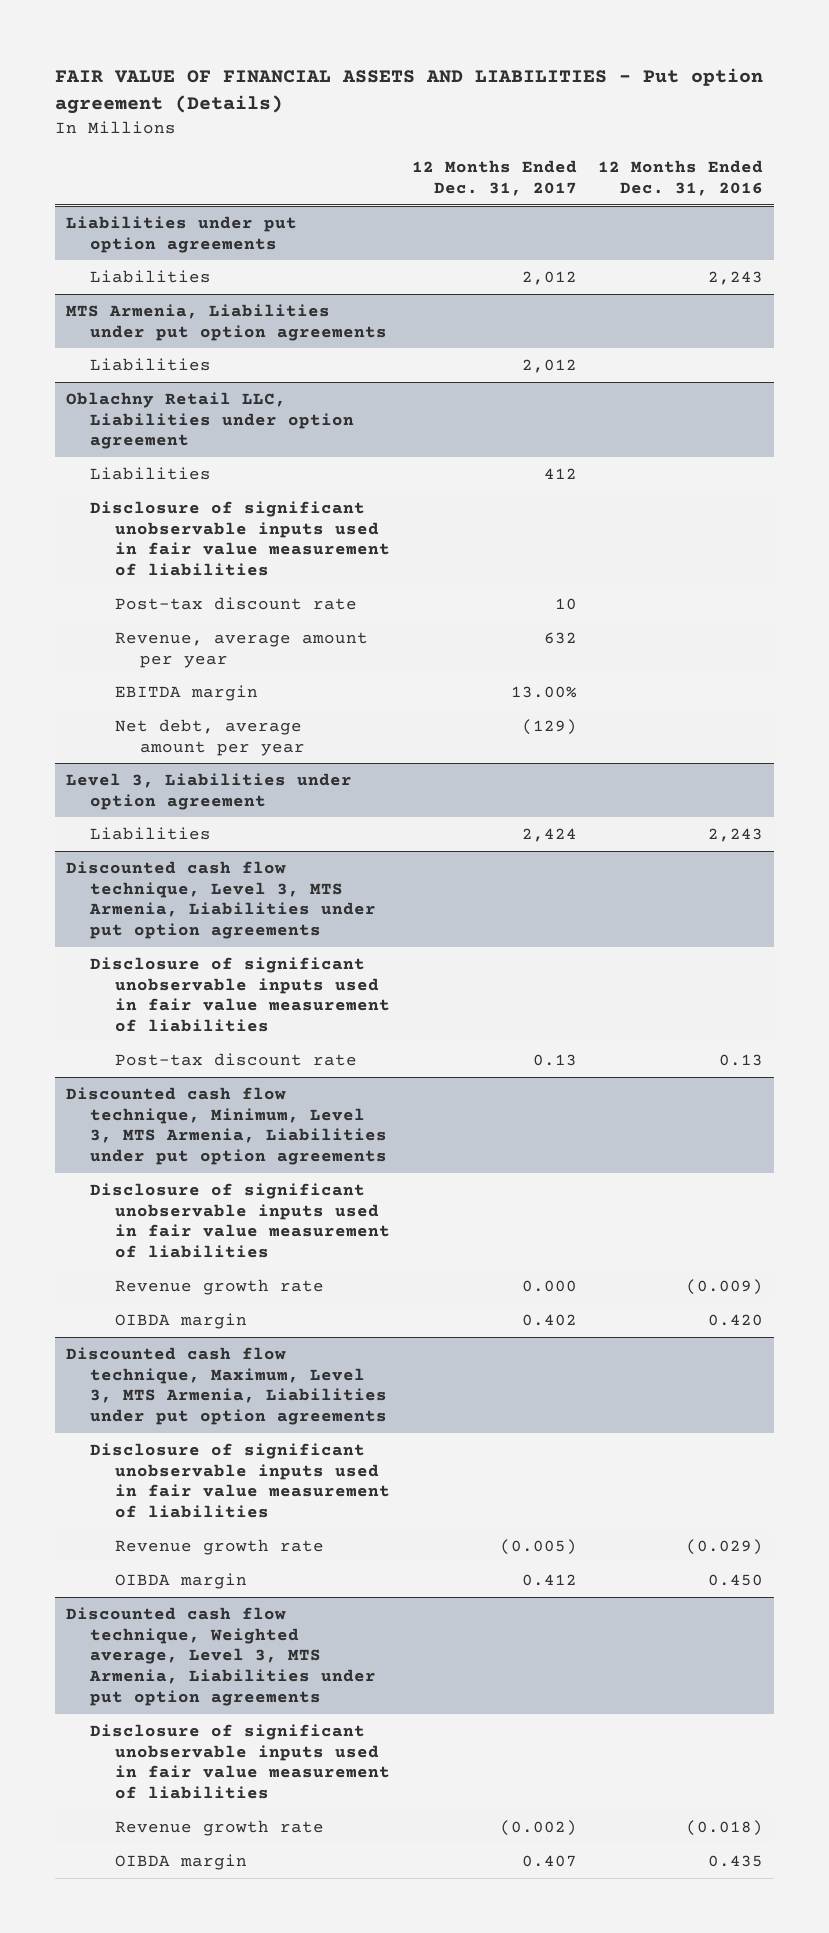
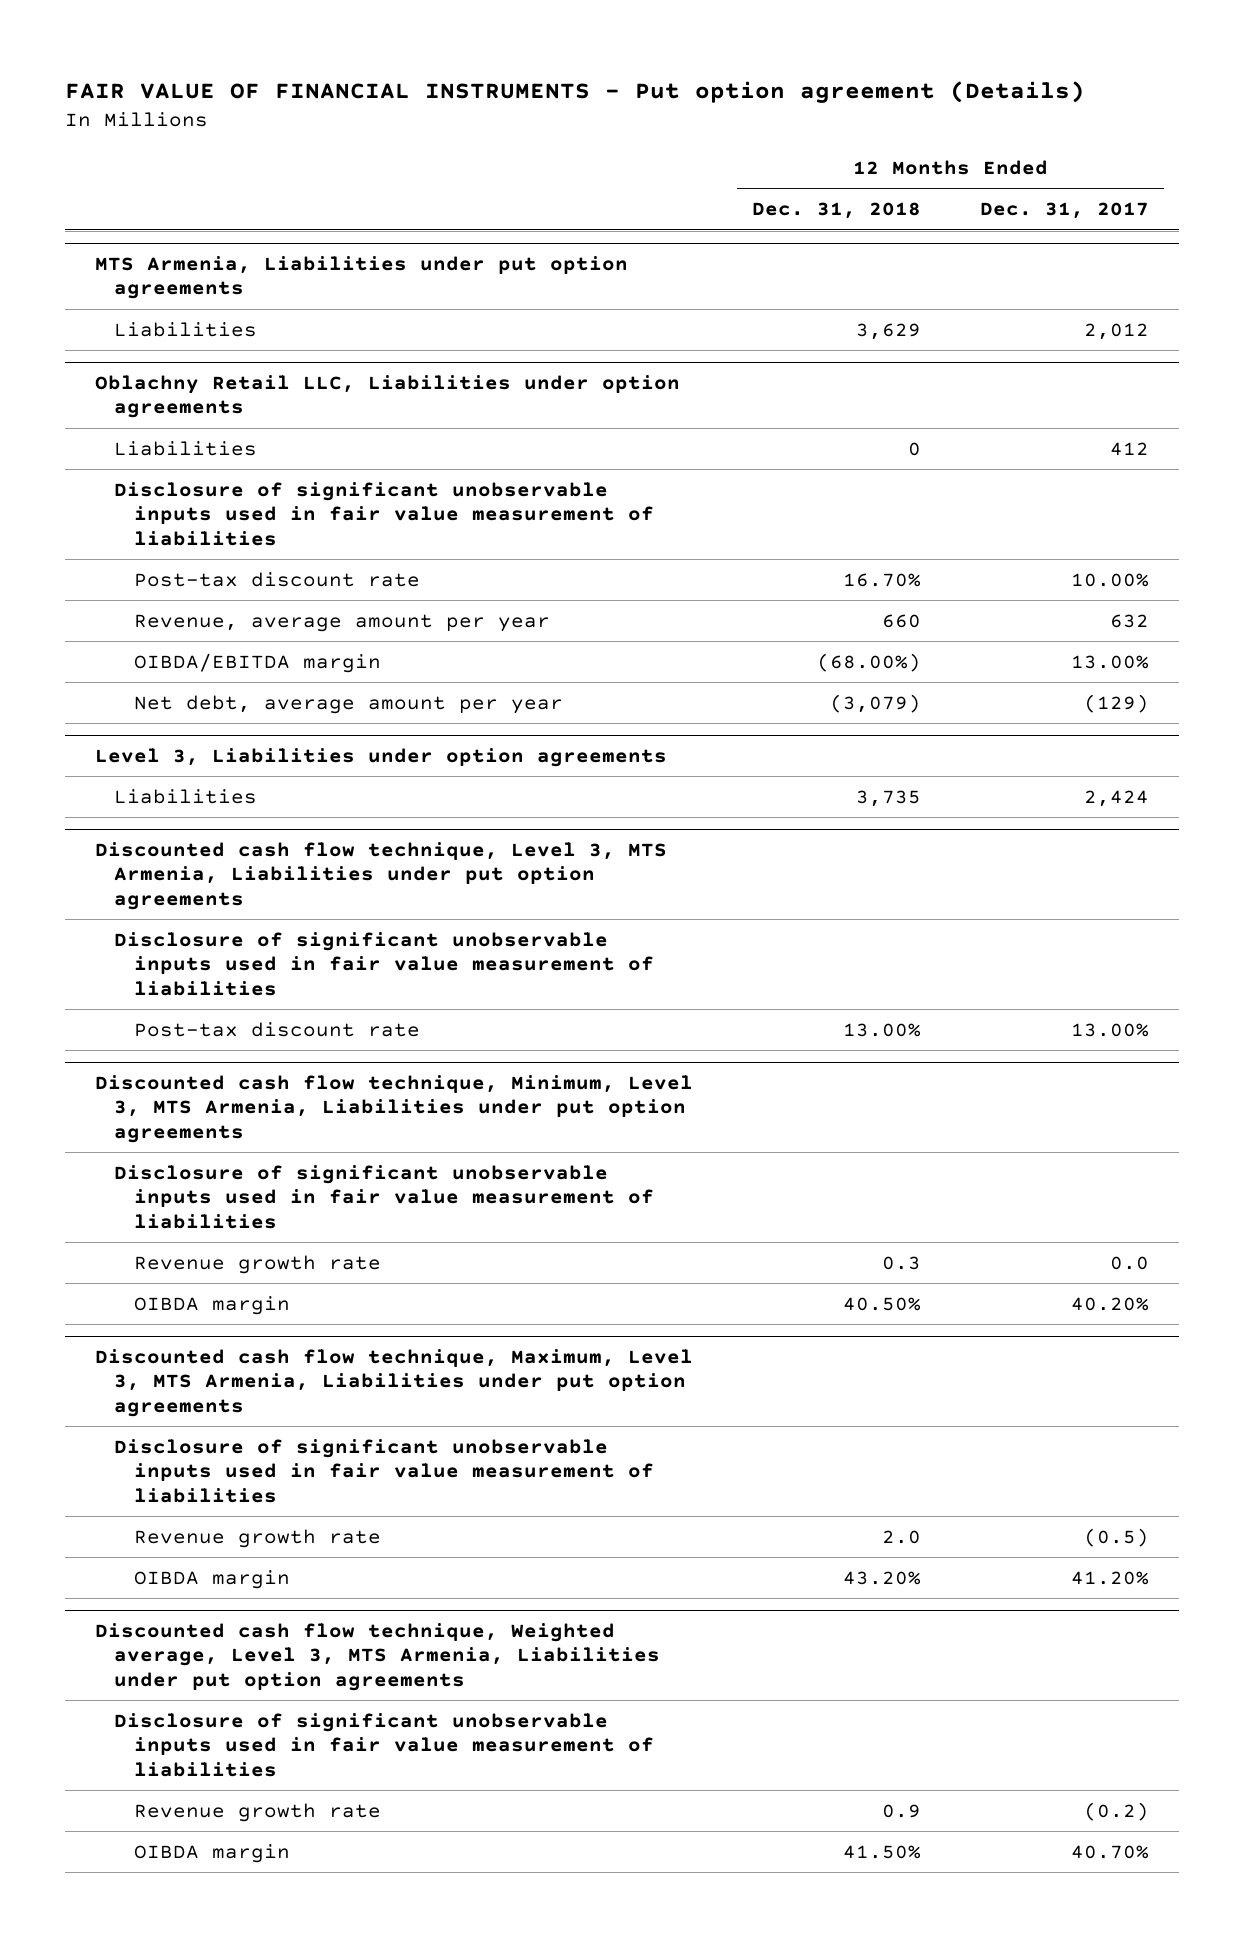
[55,68,764,115] FAIR VALUE OF FINANCIAL ASSETS AND LIABILITIES - Put option agreement (Details) -> [64,80,1085,103] FAIR VALUE OF FINANCIAL INSTRUMENTS - Put option agreement (Details)
[598,160,764,197] 12 Months Ended Dec. 31, 2016 -> none
none -> [751,202,921,220] Dec. 31, 2018
[65,215,297,253] Liabilities under put option agreements -> none
[90,269,212,283] Liabilities -> none
[65,391,355,450] Oblachny Retail LLC, Liabilities under option agreement -> [94,375,680,419] Oblachny Retail LLC, Liabilities under option agreements
[554,597,577,610] 10 -> [1071,572,1150,587] 10.00%
[115,684,259,701] EBITDA margin -> [133,652,381,673] OIBDA/EBITDA margin
[65,772,352,810] Level 3, Liabilities under option agreement -> [94,748,667,768] Level 3, Liabilities under option agreements
[532,1053,577,1066] 0.13 -> [1071,1022,1150,1037] 13.00%
[521,1279,577,1292] 0.000 -> [1110,1255,1150,1270] 0.0
[521,1313,577,1326] 0.402 -> [1071,1296,1150,1311] 40.20%
[499,1538,577,1555] (0.005) -> [1084,1527,1150,1547] (0.5)
[521,1573,577,1586] 0.412 -> [1071,1570,1150,1585] 41.20%
[499,1819,577,1836] (0.002) -> [1084,1801,1150,1821] (0.2)
[521,1854,577,1867] 0.407 -> [1071,1844,1150,1859] 40.70%

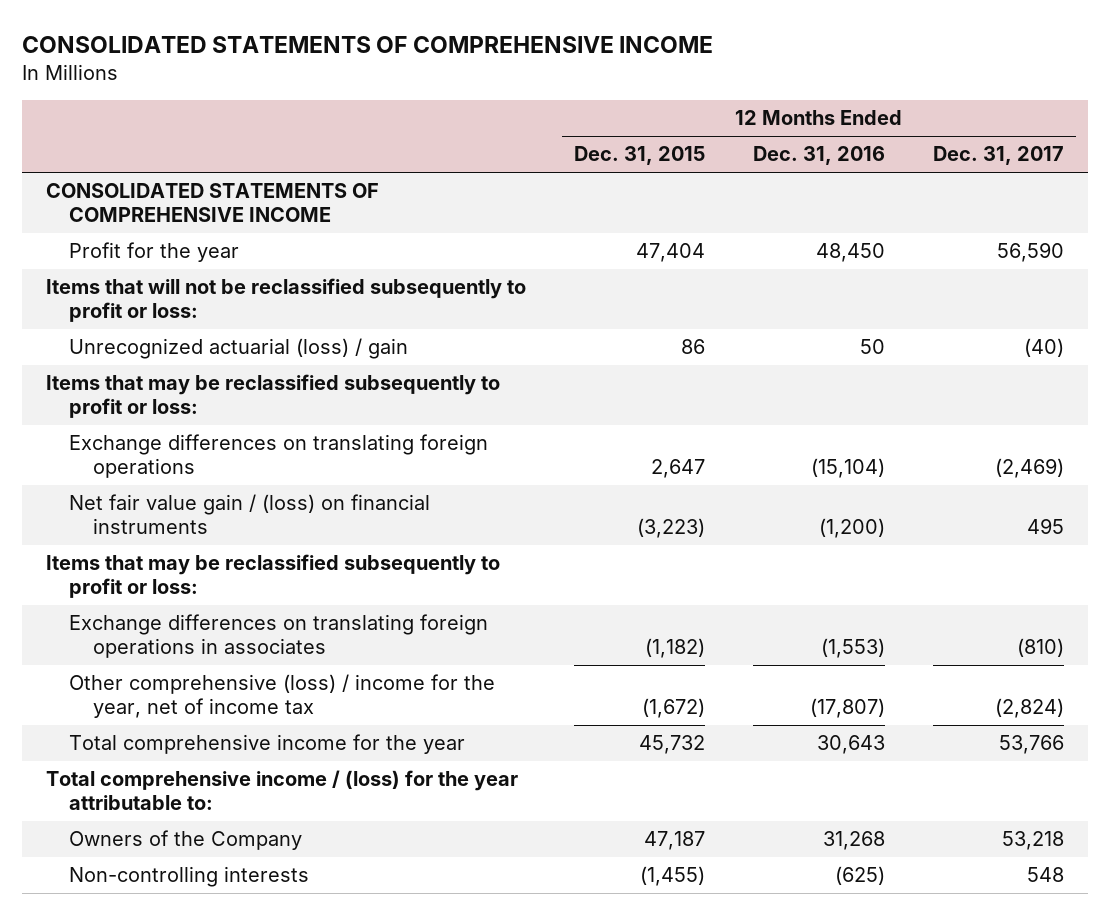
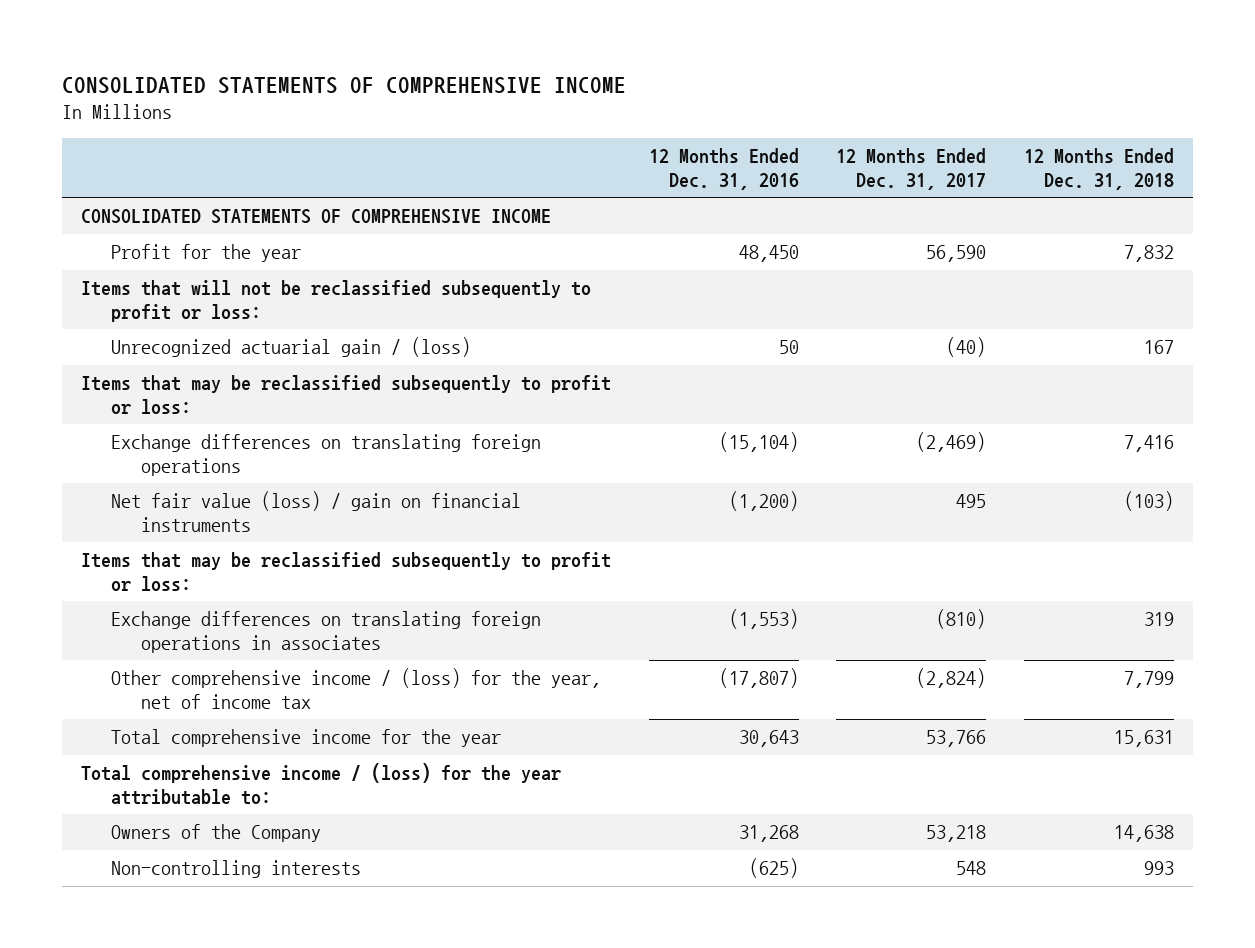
[573,146,705,166] Dec. 31, 2015 -> none
none -> [1024,147,1175,190] 12 Months Ended Dec. 31, 2018
[69,338,409,360] Unrecognized actuarial (loss) / gain -> [110,337,471,358] Unrecognized actuarial gain / (loss)
[69,494,431,535] Net fair value gain / (loss) on financial instruments -> [110,491,521,532] Net fair value (loss) / gain on financial instruments
[69,674,496,719] Other comprehensive (loss) / income for the year, net of income tax -> [110,668,601,709] Other comprehensive income / (loss) for the year, net of income tax

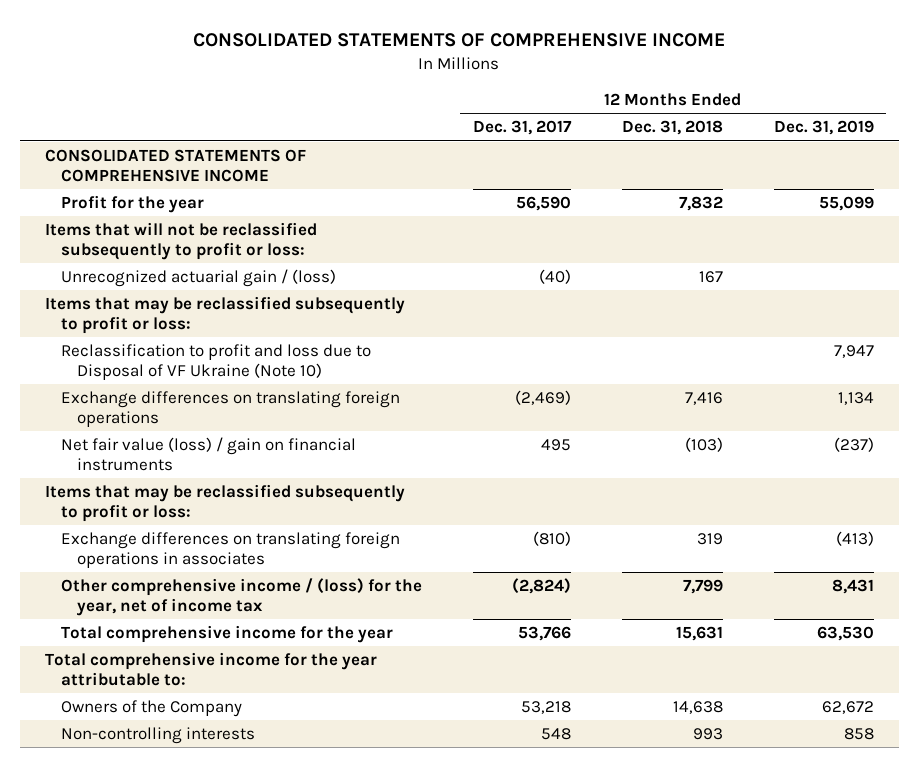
[648,147,799,190] 12 Months Ended Dec. 31, 2016 -> none
none -> [773,120,874,136] Dec. 31, 2019
none -> [60,343,371,380] Reclassification to profit and loss due to Disposal of VF Ukraine (Note 10)
[80,763,561,805] Total comprehensive income / (loss) for the year attributable to: -> [45,651,378,686] Total comprehensive income for the year attributable to:

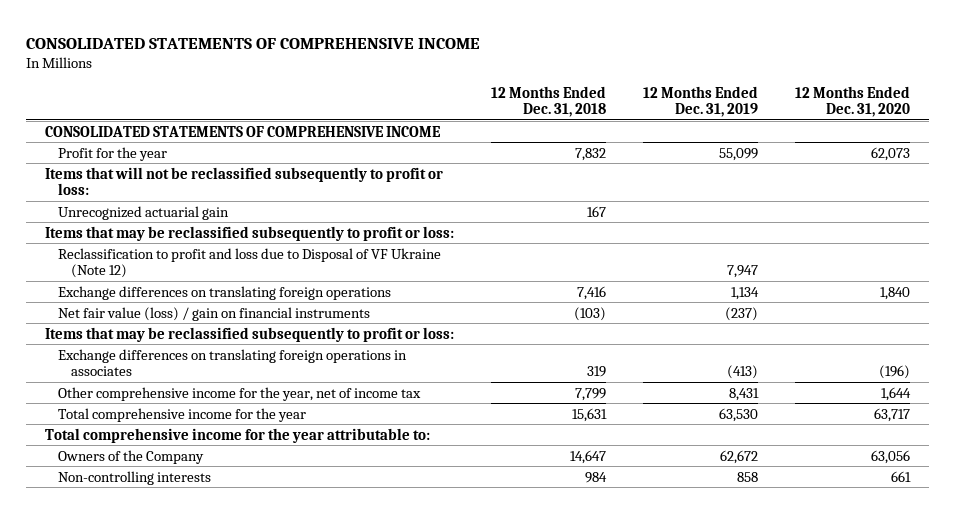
[472,120,572,136] Dec. 31, 2017 -> none
none -> [794,85,910,118] 12 Months Ended Dec. 31, 2020
[60,268,336,287] Unrecognized actuarial gain / (loss) -> [57,205,229,220] Unrecognized actuarial gain
[60,343,371,380] Reclassification to profit and loss due to Disposal of VF Ukraine (Note 10) -> [57,247,441,279] Reclassification to profit and loss due to Disposal of VF Ukraine (Note 12)
[60,577,422,616] Other comprehensive income / (loss) for the year, net of income tax -> [57,386,421,401] Other comprehensive income for the year, net of income tax
[672,700,723,714] 14,638 -> [569,449,606,464] 14,647
[692,727,723,740] 993 -> [584,471,607,483] 984

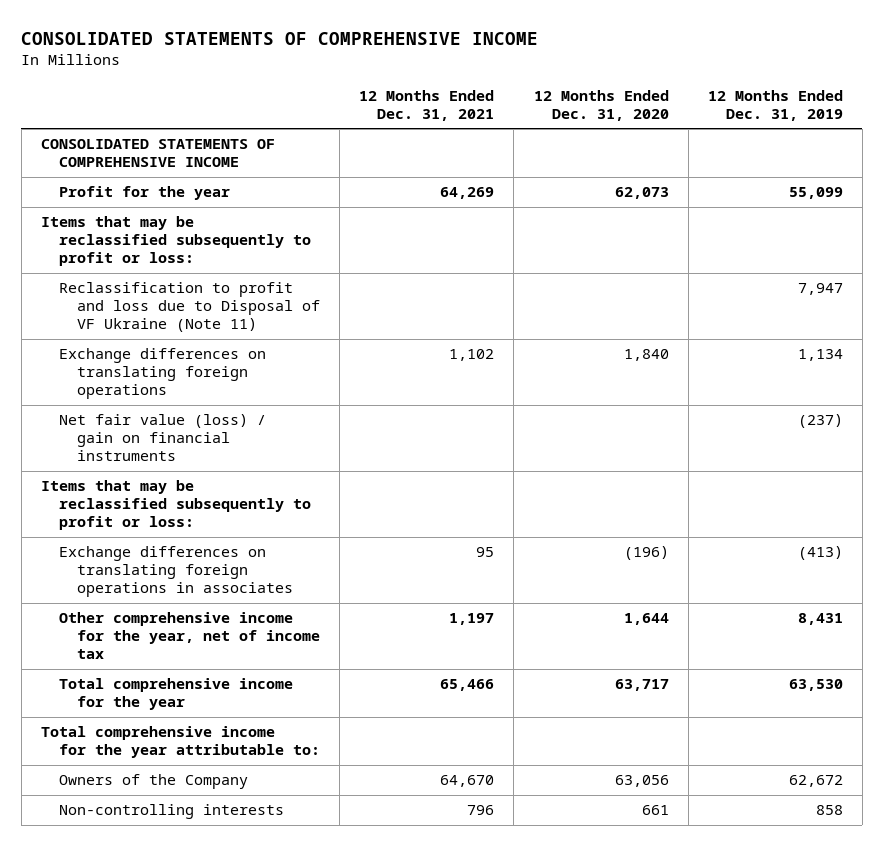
[490,85,606,118] 12 Months Ended Dec. 31, 2018 -> none
none -> [359,89,495,121] 12 Months Ended Dec. 31, 2021
[44,166,443,196] Items that will not be reclassified subsequently to profit or loss: -> none
[57,205,229,220] Unrecognized actuarial gain -> none
[57,247,441,279] Reclassification to profit and loss due to Disposal of VF Ukraine (Note 12) -> [59,282,321,333] Reclassification to profit and loss due to Disposal of VF Ukraine (Note 11)

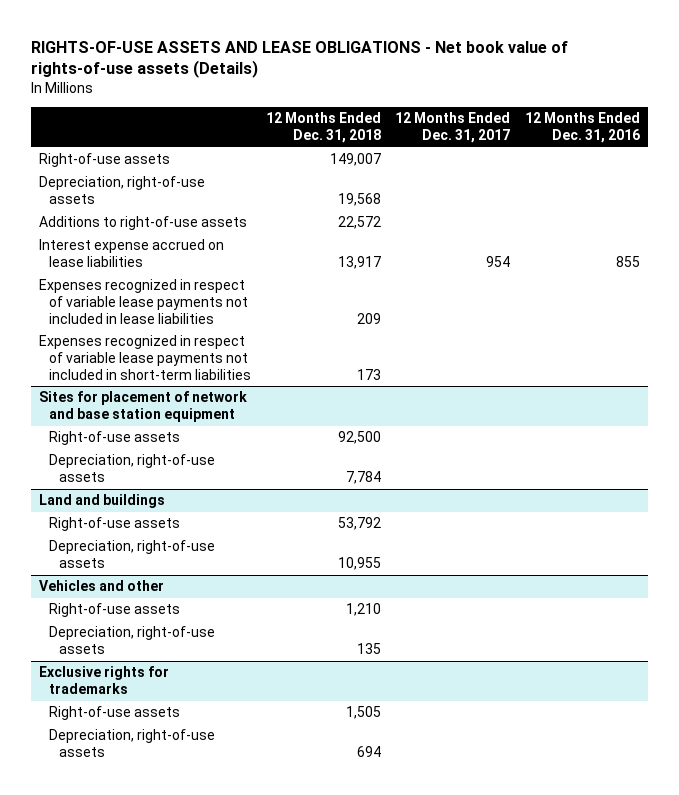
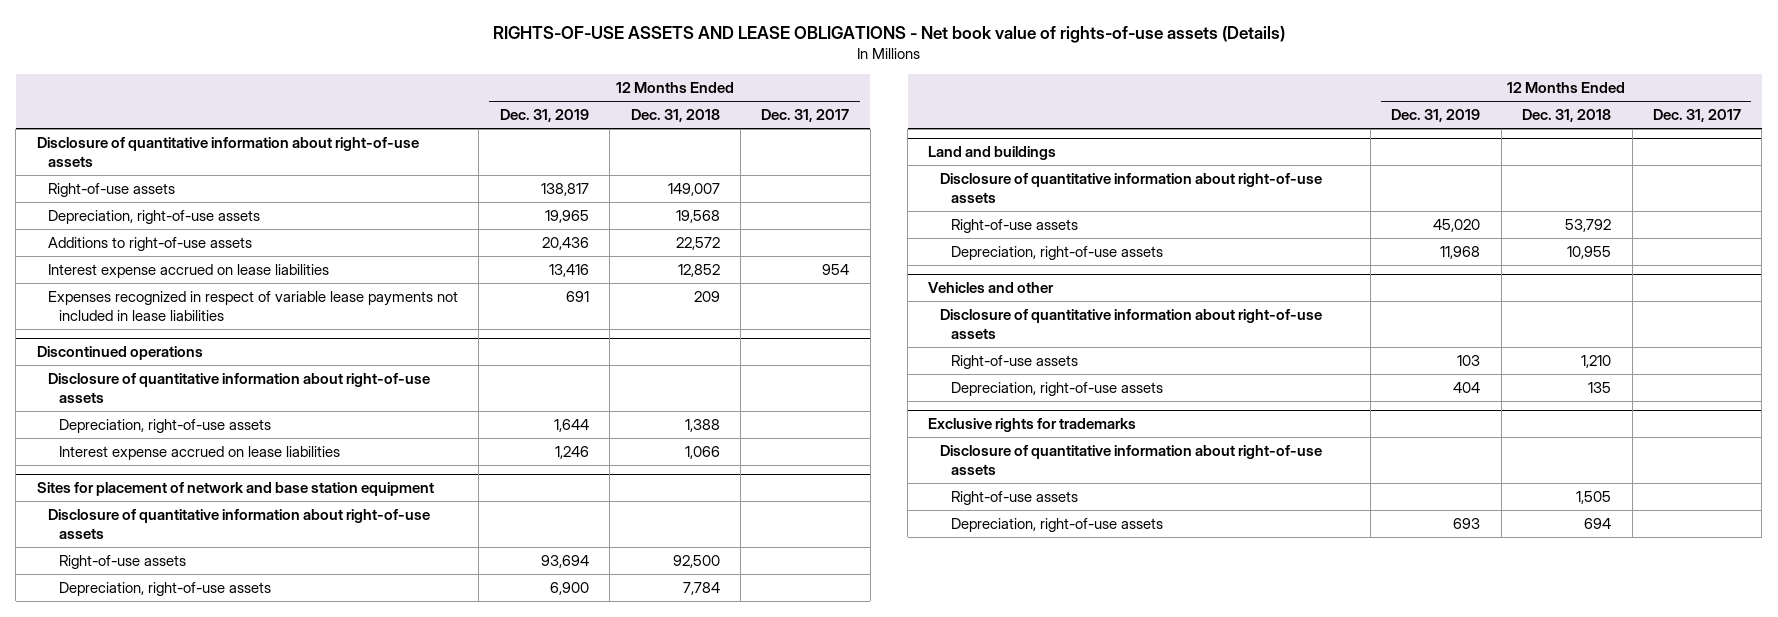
[525,112,641,144] 12 Months Ended Dec. 31, 2016 -> none
none -> [499,109,589,123] Dec. 31, 2019
none -> [36,136,419,167] Disclosure of quantitative information about right-of-use assets
[337,256,381,270] 13,917 -> [677,263,720,277] 12,852
[38,335,251,380] Expenses recognized in respect of variable lease payments not included in short-term liabilities -> none
none -> [36,346,203,361] Discontinued operations
none -> [48,372,431,403] Disclosure of quantitative information about right-of-use assets
none -> [59,418,272,433] Depreciation, right-of-use assets
none -> [59,445,341,460] Interest expense accrued on lease liabilities
none -> [48,508,431,539] Disclosure of quantitative information about right-of-use assets
none -> [939,172,1322,203] Disclosure of quantitative information about right-of-use assets
none -> [939,308,1322,339] Disclosure of quantitative information about right-of-use assets
none -> [939,444,1322,475] Disclosure of quantitative information about right-of-use assets

